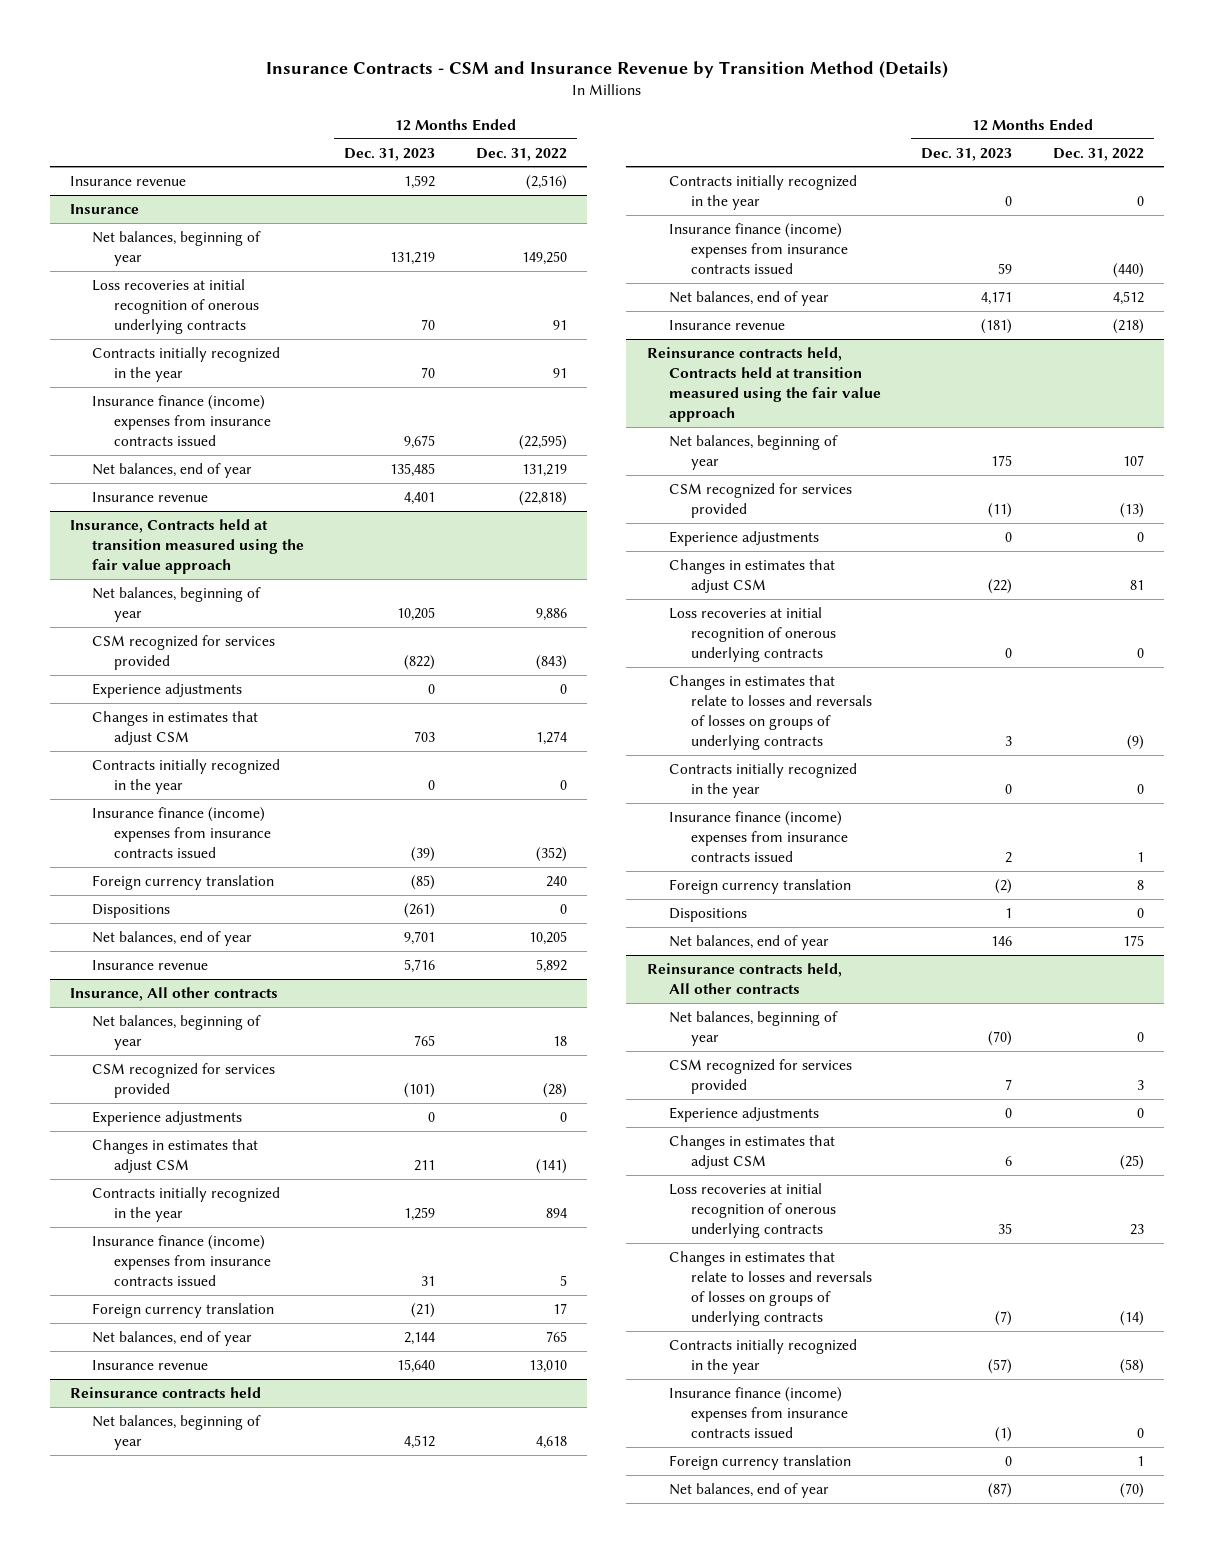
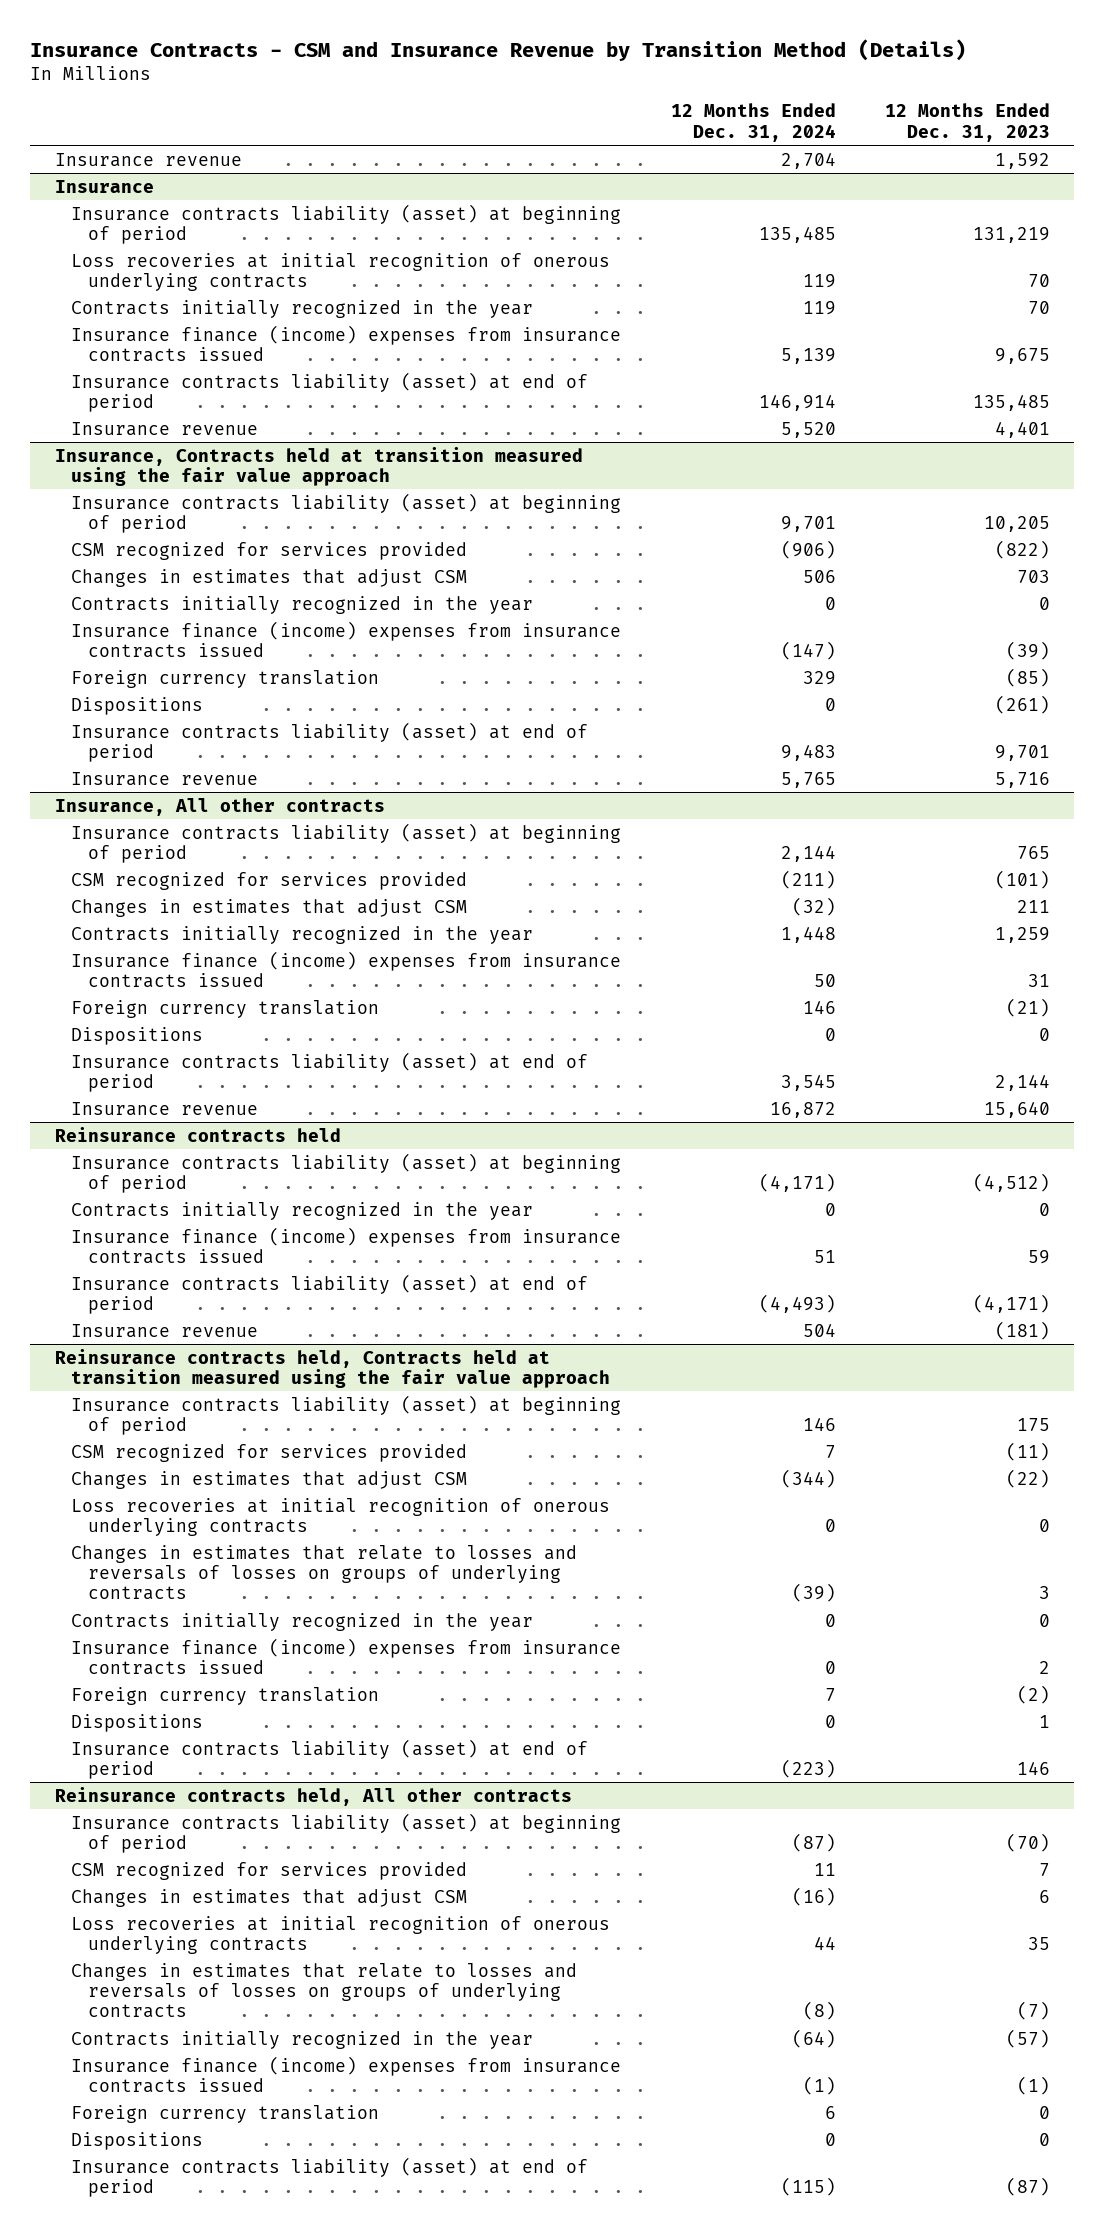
[475,147,567,161] Dec. 31, 2022 -> none
none -> [670,103,836,142] 12 Months Ended Dec. 31, 2024
[91,230,261,266] Net balances, beginning of year -> [71,203,622,244] Insurance contracts liability (asset) at beginning of period
[91,462,252,478] Net balances, end of year -> [71,371,589,412] Insurance contracts liability (asset) at end of period
[91,586,261,622] Net balances, beginning of year -> [71,492,622,533] Insurance contracts liability (asset) at beginning of period
[91,682,242,698] Experience adjustments -> none
[91,930,252,946] Net balances, end of year -> [71,721,589,762] Insurance contracts liability (asset) at end of period
[91,1014,261,1050] Net balances, beginning of year -> [71,822,622,863] Insurance contracts liability (asset) at beginning of period
[91,1110,242,1126] Experience adjustments -> none
none -> [71,1026,204,1045] Dispositions
[91,1330,252,1346] Net balances, end of year -> [71,1051,589,1092] Insurance contracts liability (asset) at end of period
[91,1414,261,1450] Net balances, beginning of year -> none
none -> [71,1152,622,1193] Insurance contracts liability (asset) at beginning of period
[668,290,829,306] Net balances, end of year -> none
none -> [71,1273,589,1314] Insurance contracts liability (asset) at end of period
[668,434,838,470] Net balances, beginning of year -> [71,1394,622,1435] Insurance contracts liability (asset) at beginning of period
[668,530,819,546] Experience adjustments -> none
[668,934,829,950] Net balances, end of year -> [71,1738,589,1779] Insurance contracts liability (asset) at end of period
[668,1010,838,1046] Net balances, beginning of year -> [71,1812,622,1853] Insurance contracts liability (asset) at beginning of period
[668,1106,819,1122] Experience adjustments -> none
none -> [71,2131,204,2150] Dispositions
[668,1482,829,1498] Net balances, end of year -> [71,2156,589,2197] Insurance contracts liability (asset) at end of period

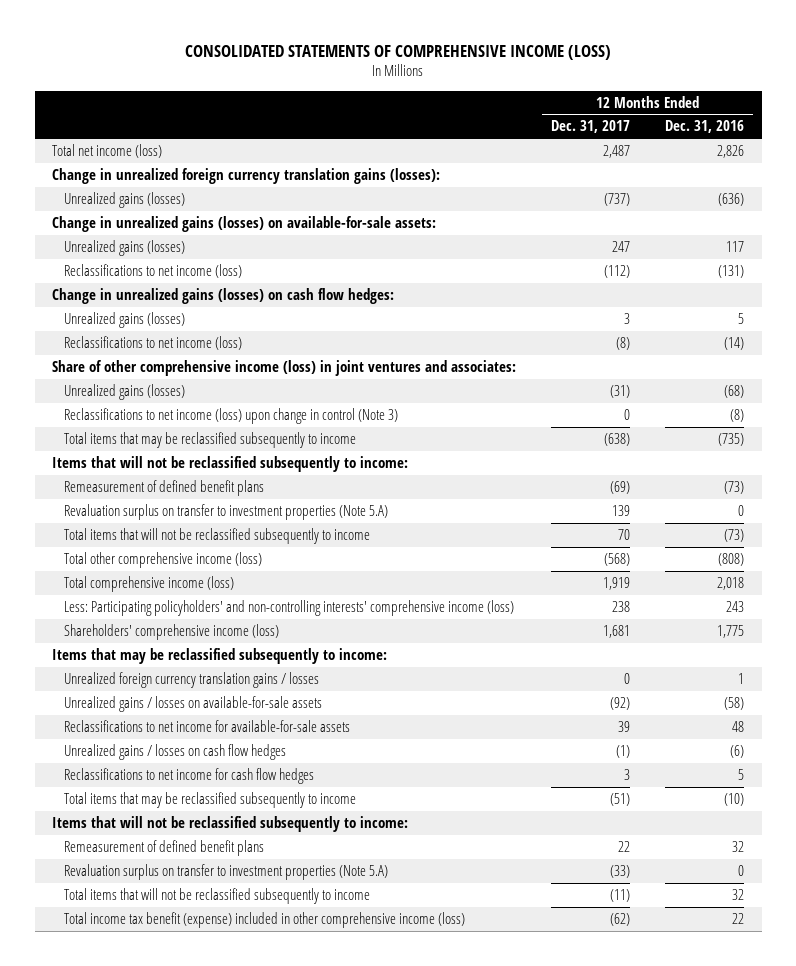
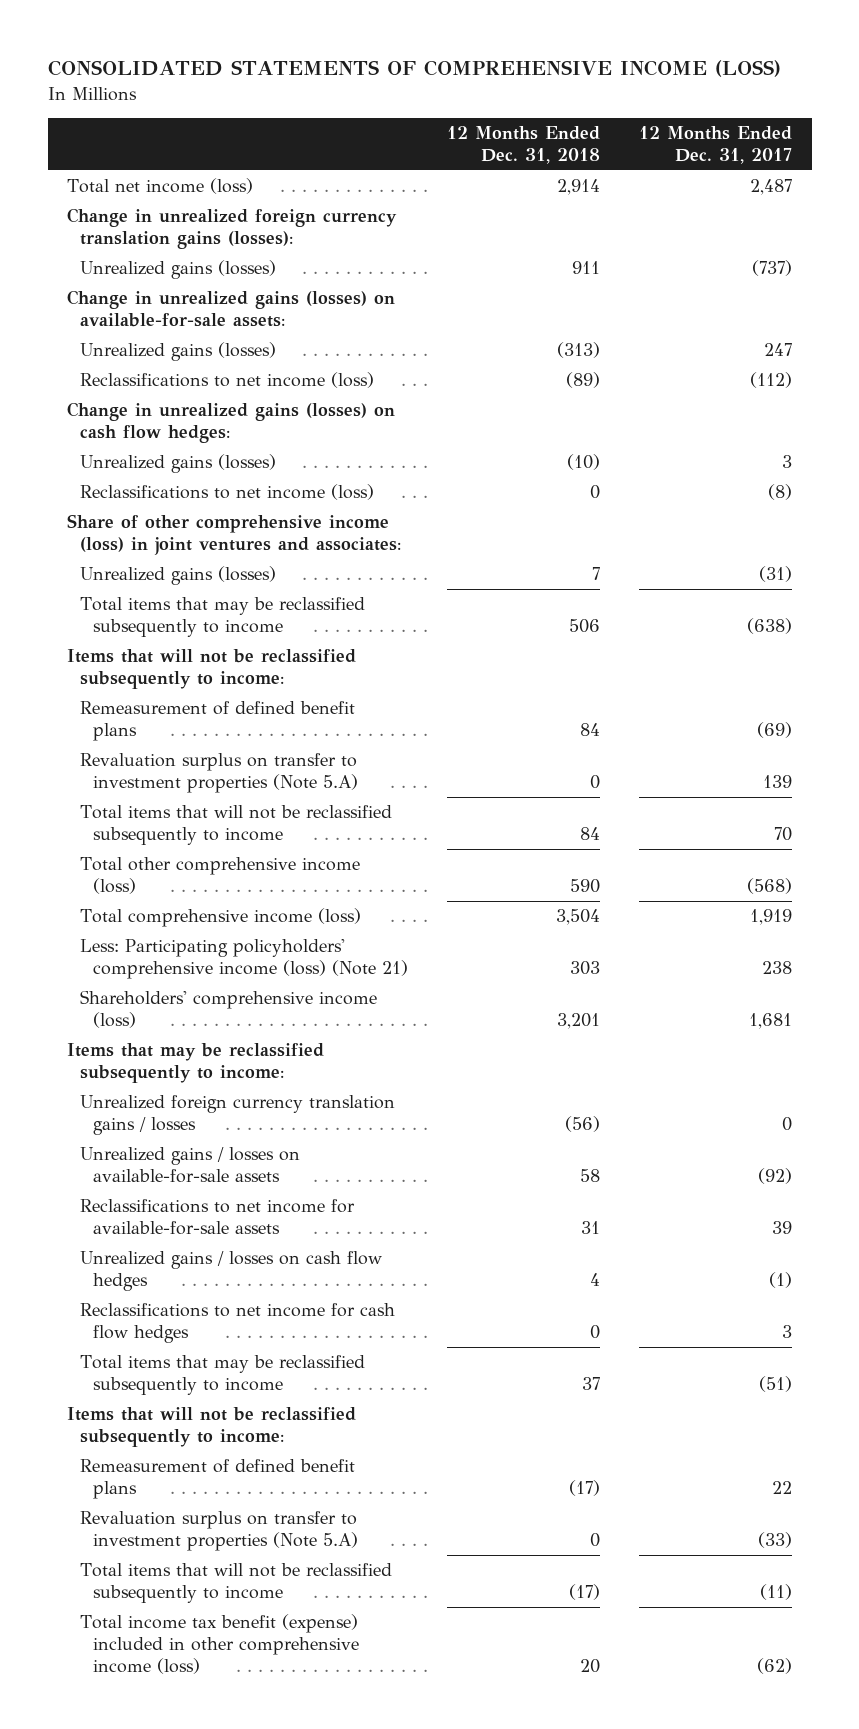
[665,120,745,134] Dec. 31, 2016 -> none
none -> [447,125,601,164] 12 Months Ended Dec. 31, 2018
[63,407,398,424] Reclassifications to net income (loss) upon change in control (Note 3) -> none
[63,599,514,616] Less: Participating policyholders' and non-controlling interests' comprehensive income (loss) -> [80,939,409,980] Less: Participating policyholders' comprehensive income (loss) (Note 21)

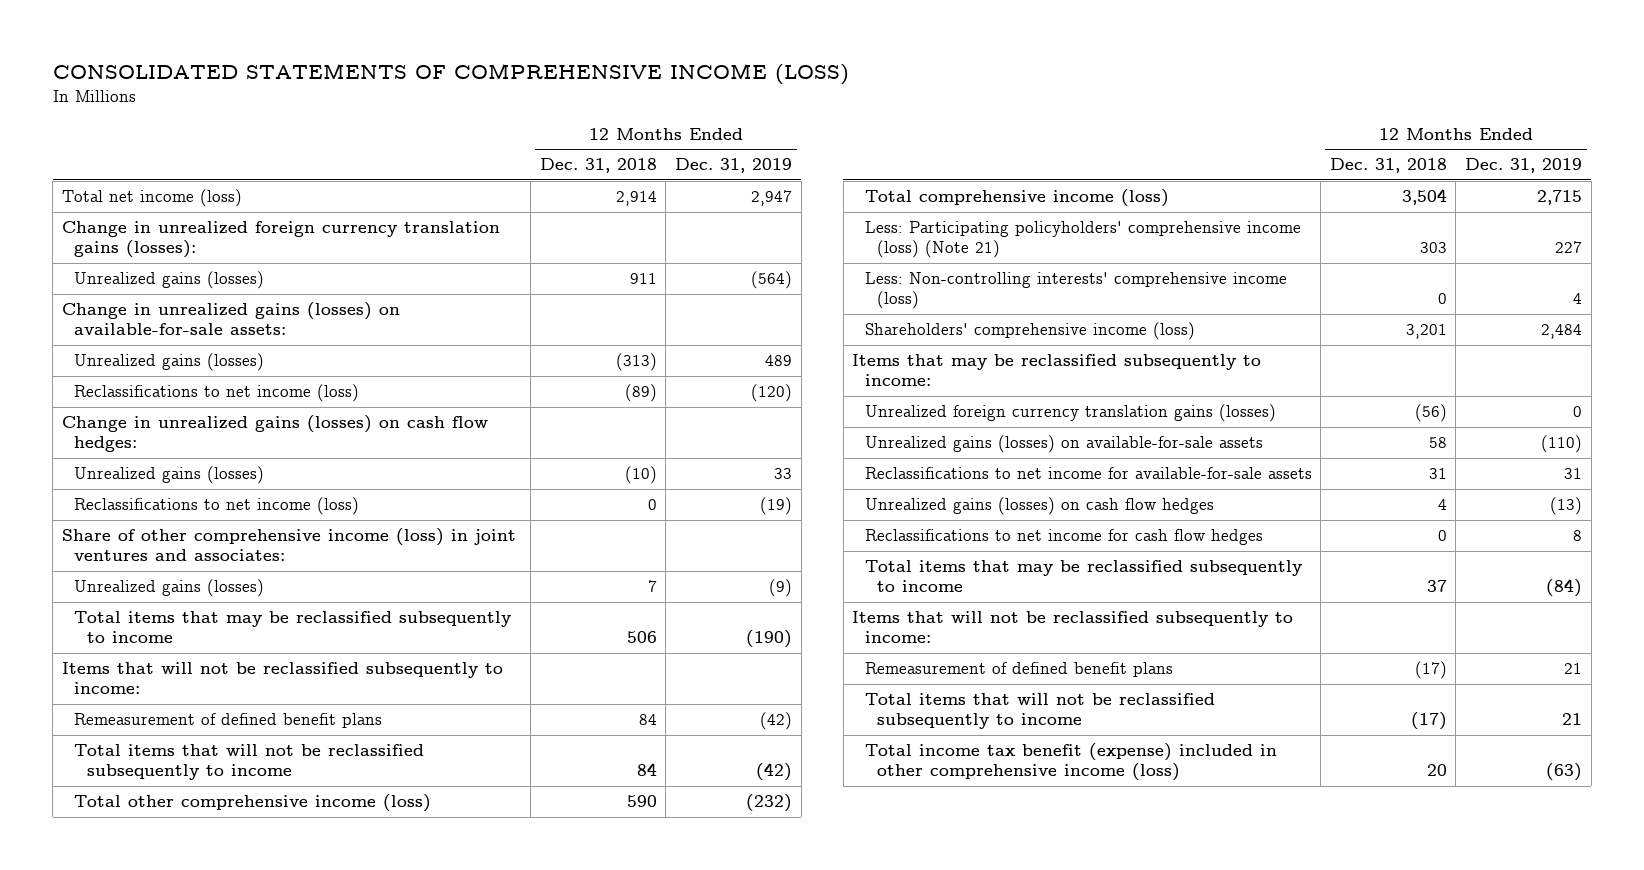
[639,125,793,164] 12 Months Ended Dec. 31, 2017 -> none
none -> [674,158,792,174] Dec. 31, 2019
[80,753,359,794] Revaluation surplus on transfer to investment properties (Note 5.A) -> none
none -> [864,272,1287,310] Less: Non-controlling interests' comprehensive income (loss)
[80,1095,396,1136] Unrealized foreign currency translation gains / losses -> [864,404,1276,423] Unrealized foreign currency translation gains (losses)
[80,1147,301,1184] Unrealized gains / losses on available-for-sale assets -> [864,435,1263,454] Unrealized gains (losses) on available-for-sale assets
[80,1251,383,1292] Unrealized gains / losses on cash flow hedges -> [864,497,1214,516] Unrealized gains (losses) on cash flow hedges
[80,1511,359,1552] Revaluation surplus on transfer to investment properties (Note 5.A) -> none

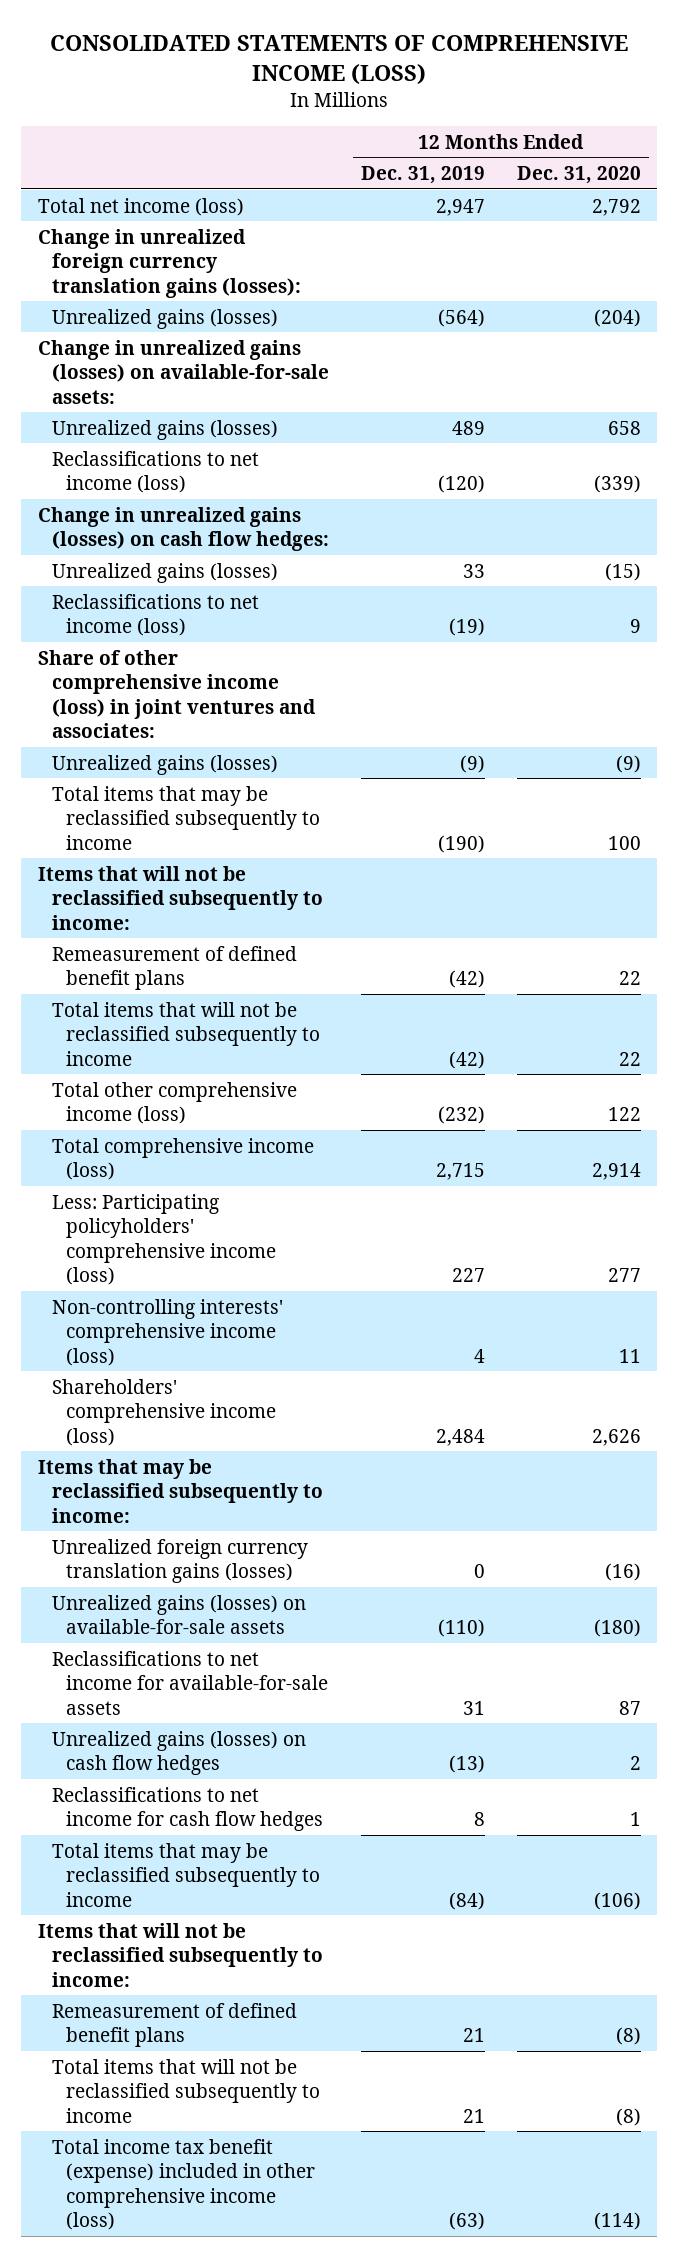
[539,158,657,174] Dec. 31, 2018 -> none
none -> [517,166,642,185] Dec. 31, 2020
[864,221,1301,259] Less: Participating policyholders' comprehensive income (loss) (Note 21) -> [51,1193,277,1286] Less: Participating policyholders' comprehensive income (loss)
[864,272,1287,310] Less: Non-controlling interests' comprehensive income (loss) -> [51,1298,283,1366] Non-controlling interests' comprehensive income (loss)

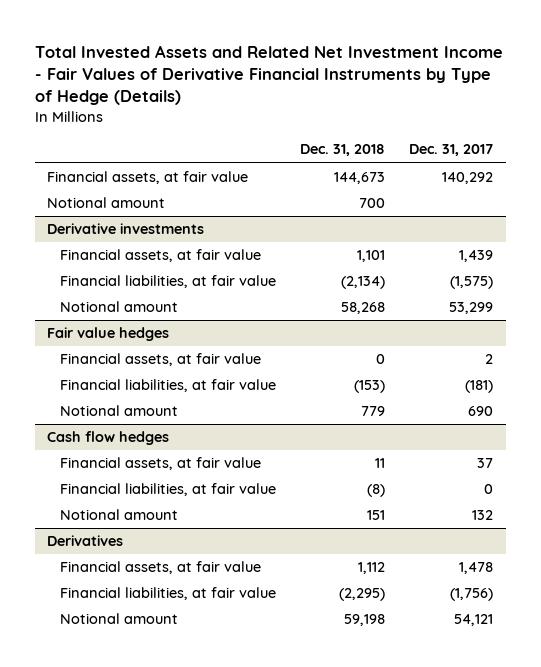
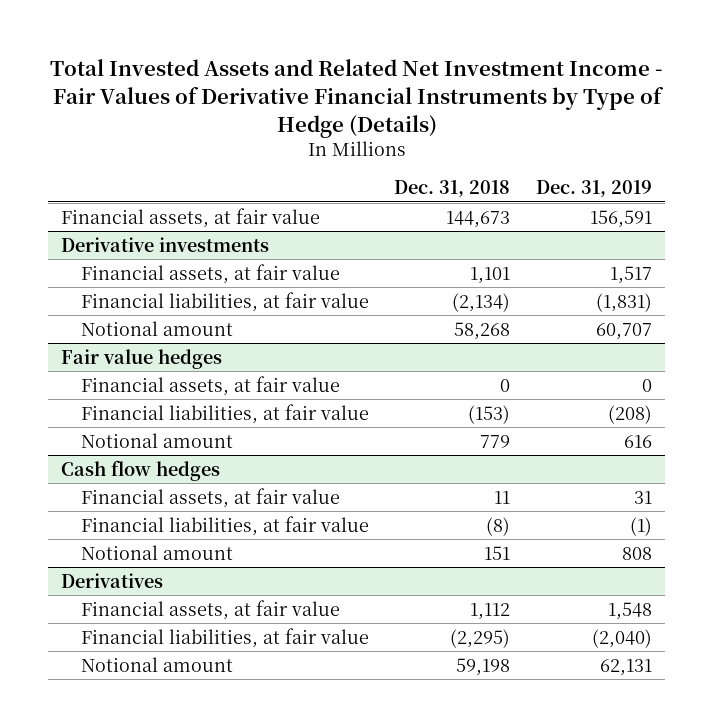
[409,144,494,157] Dec. 31, 2017 -> none
none -> [535,180,652,198] Dec. 31, 2019
[47,197,166,209] Notional amount -> none

